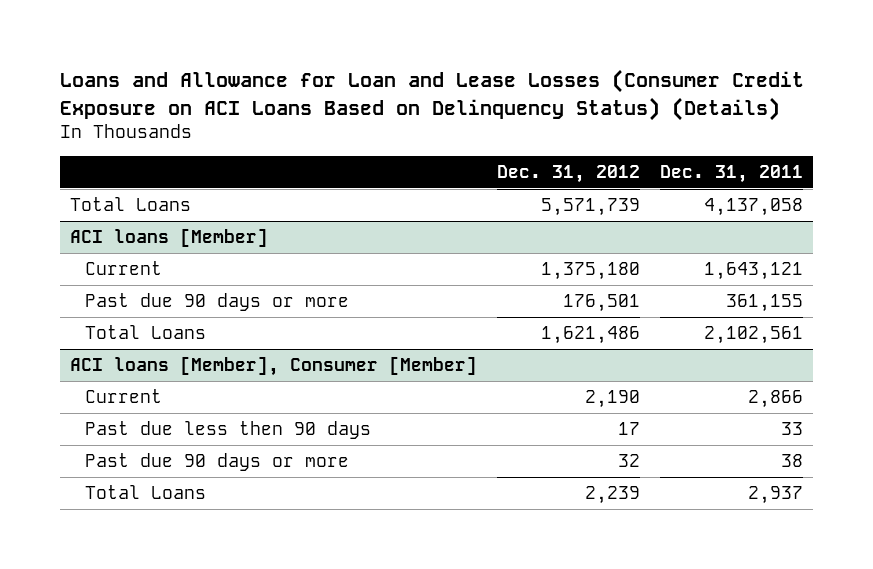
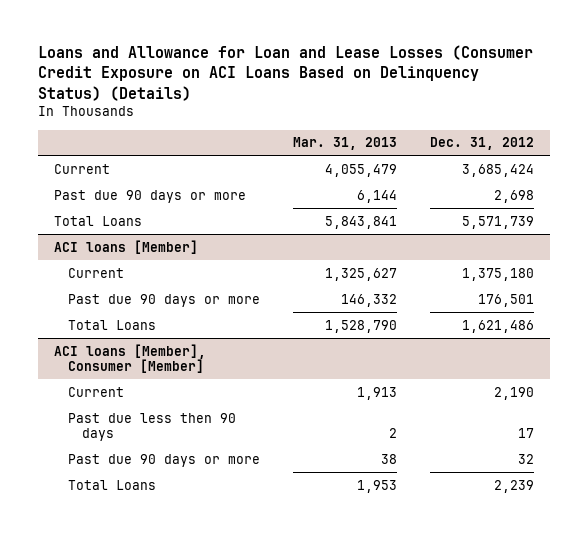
[660,164,804,183] Dec. 31, 2011 -> none
none -> [292,137,397,151] Mar. 31, 2013
none -> [54,163,111,174] Current
none -> [54,189,247,203] Past due 90 days or more

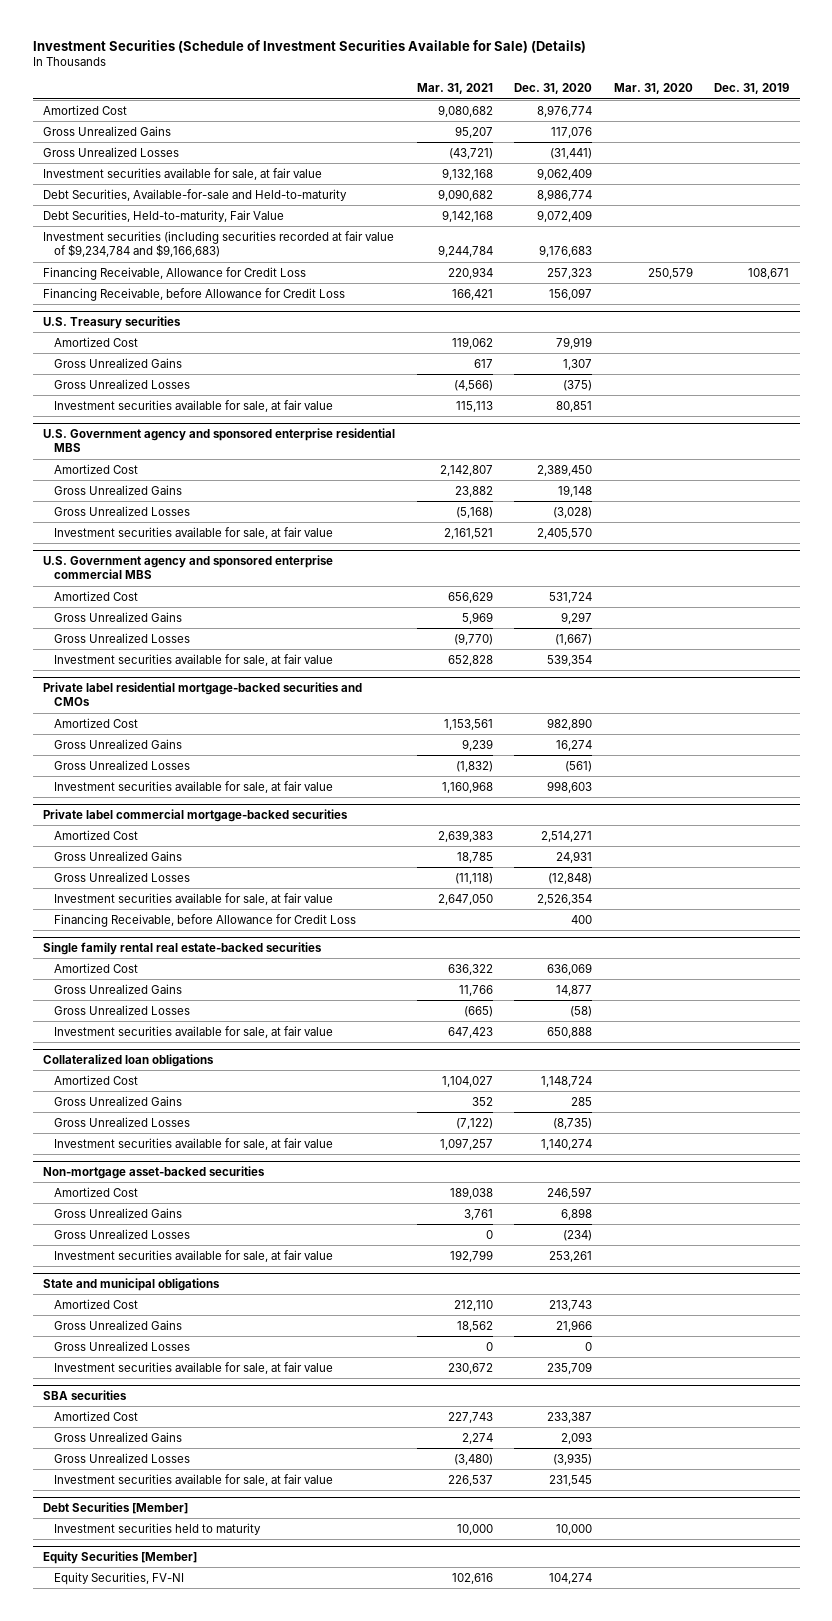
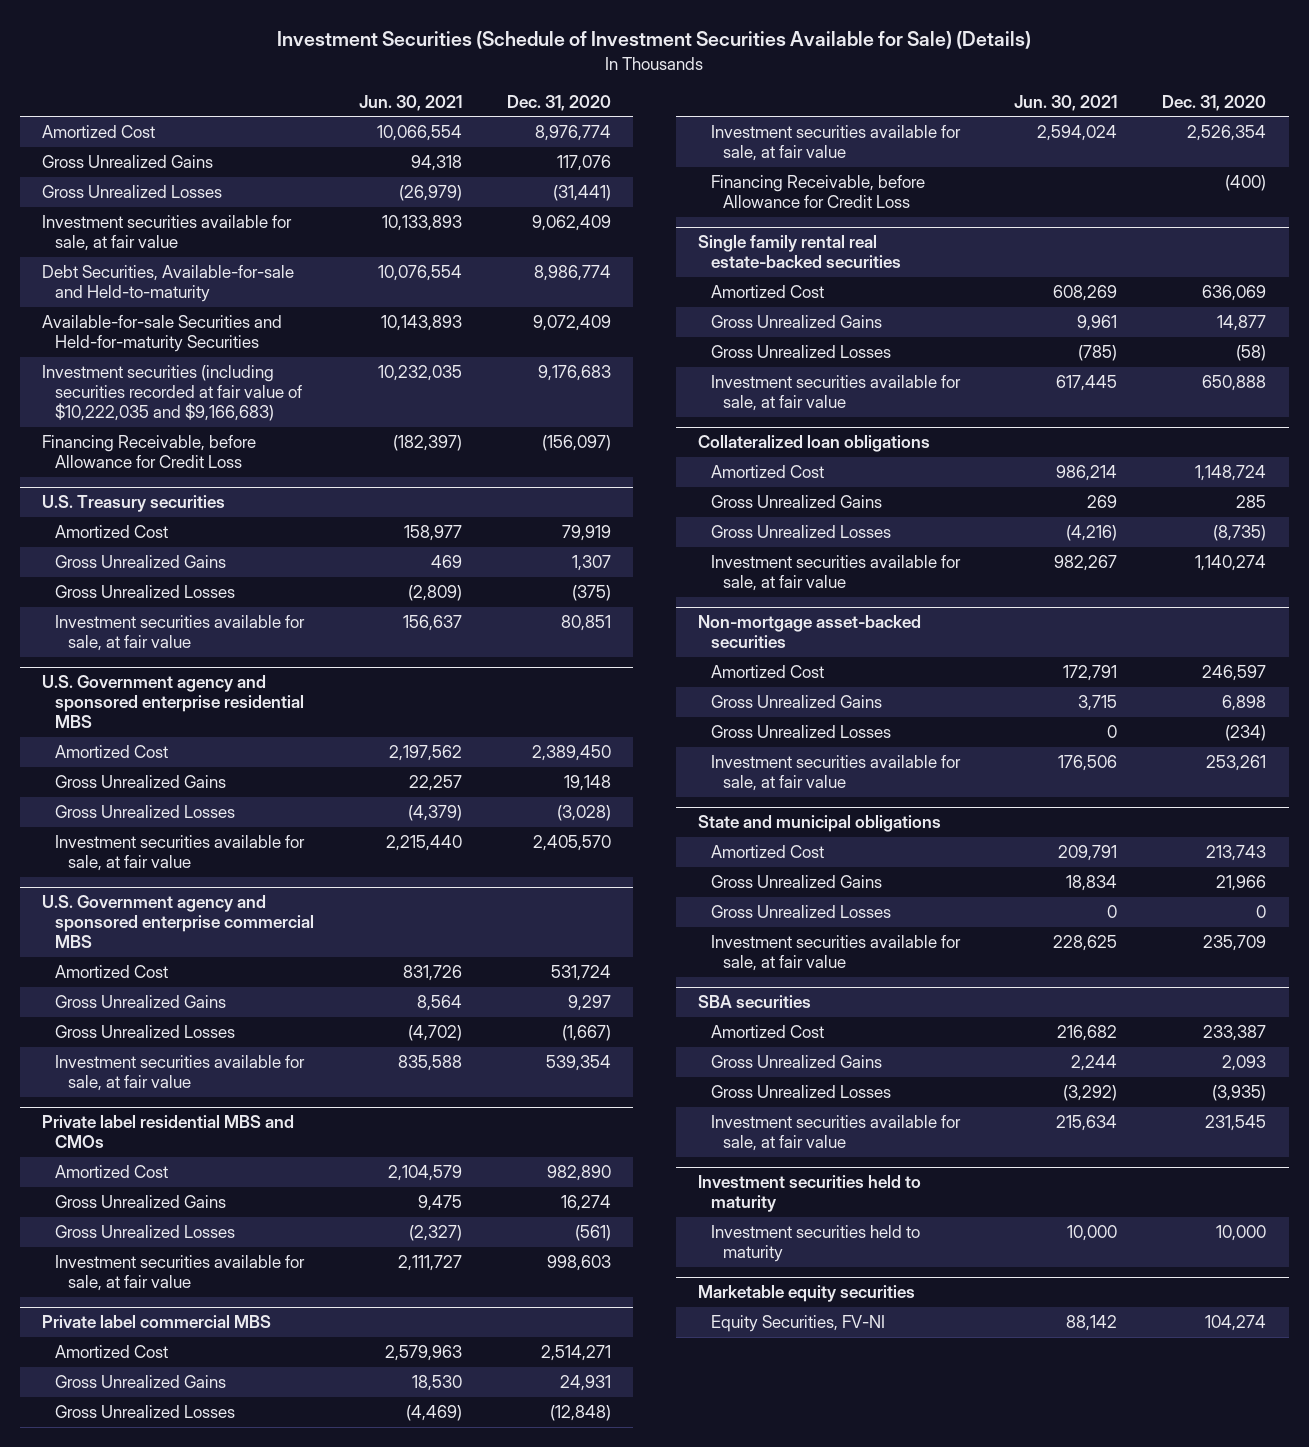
[416,83,493,95] Mar. 31, 2021 -> none
[613,83,693,95] Mar. 31, 2020 -> none
[713,83,789,95] Dec. 31, 2019 -> none
none -> [358,94,462,111] Jun. 30, 2021
[43,266,307,280] Financing Receivable, Allowance for Credit Loss -> none
[43,209,285,222] Debt Securities, Held-to-maturity, Fair Value -> [42,315,283,353] Available-for-sale Securities and Held-for-maturity Securities
[43,230,395,258] Investment securities (including securities recorded at fair value of $9,234,784 and $9,166,683) -> [42,365,303,422] Investment securities (including securities recorded at fair value of $10,222,035 and $9,166,683)
[549,287,593,300] 156,097 -> [541,435,611,452] (156,097)
[43,681,363,707] Private label residential mortgage-backed securities and CMOs -> [42,1115,295,1149] Private label residential MBS and CMOs
[43,808,349,822] Private label commercial mortgage-backed securities -> [42,1315,272,1329] Private label commercial MBS
[571,914,593,924] 400 -> [1225,175,1267,192] (400)
[43,1501,189,1514] Debt Securities [Member] -> [697,1175,921,1213] Investment securities held to maturity
[43,1550,198,1564] Equity Securities [Member] -> [697,1285,915,1303] Marketable equity securities

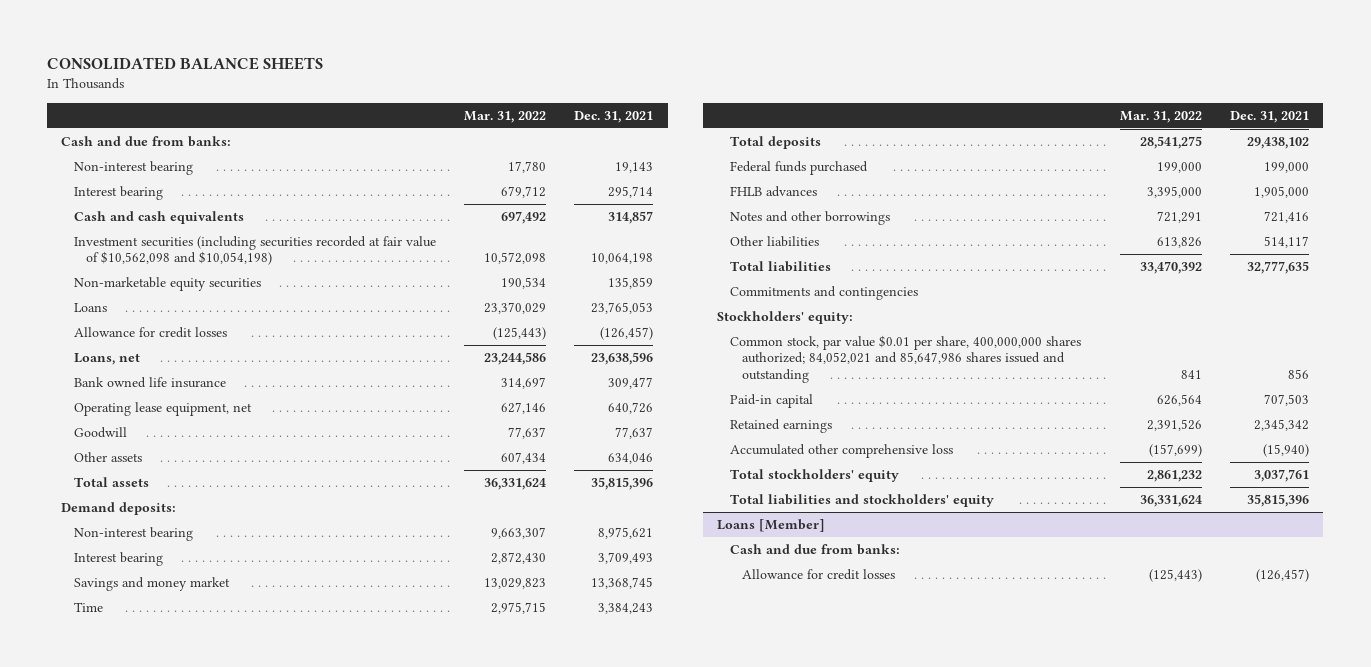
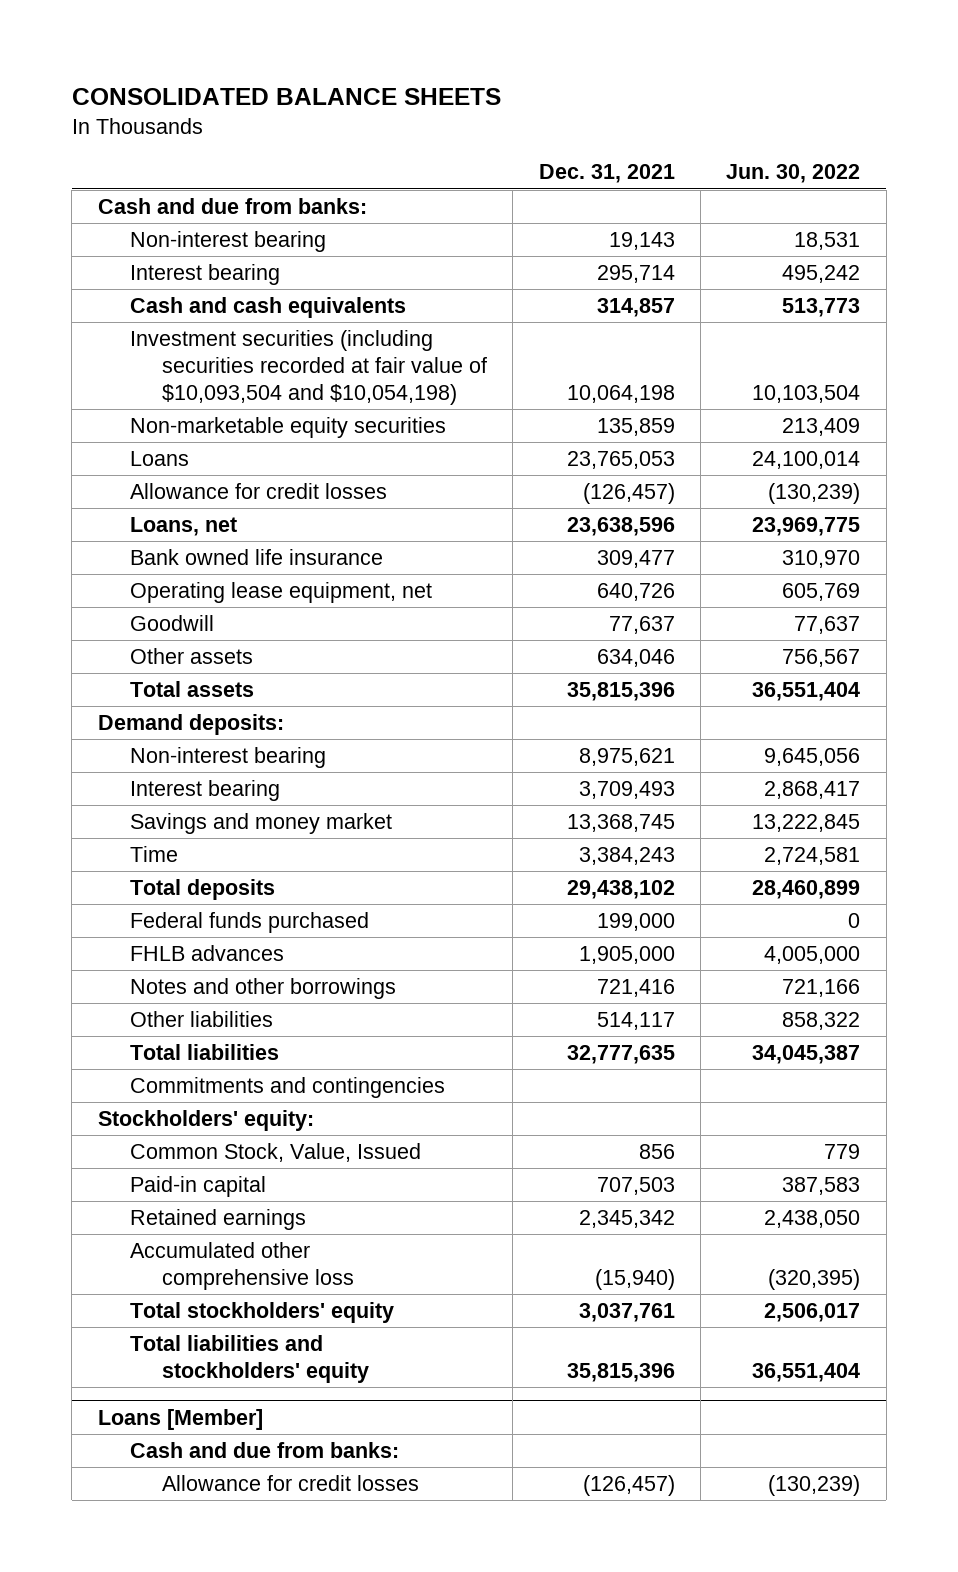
[464,110,547,123] Mar. 31, 2022 -> none
none -> [726,164,861,184] Jun. 30, 2022
[73,236,436,266] Investment securities (including securities recorded at fair value of $10,562,098 and $10,054,198) -> [129,330,487,405] Investment securities (including securities recorded at fair value of $10,093,504 and $10,054,198)
[729,335,1081,383] Common stock, par value $0.01 per share, 400,000,000 shares authorized; 84,052,021 and 85,647,986 shares issued and outstanding -> [129,1143,421,1163] Common Stock, Value, Issued

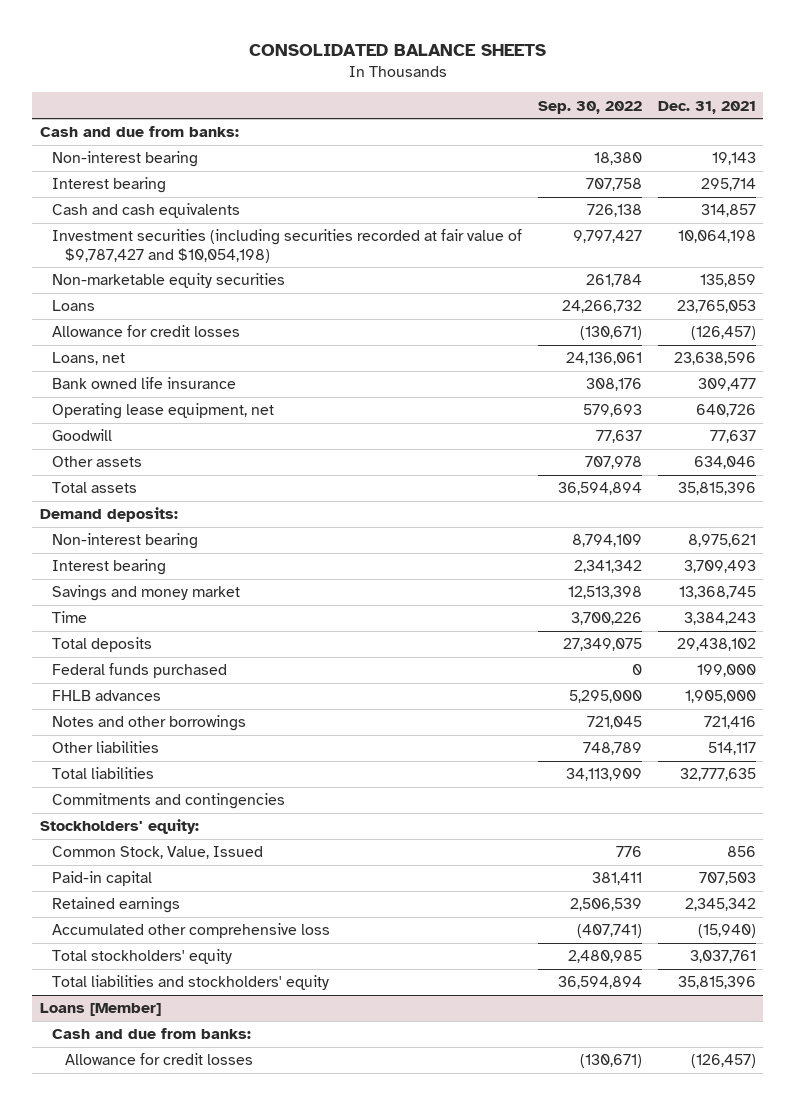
[726,164,861,184] Jun. 30, 2022 -> none
none -> [537,100,642,114] Sep. 30, 2022
[129,330,487,405] Investment securities (including securities recorded at fair value of $10,093,504 and $10,054,198) -> [52,229,523,263] Investment securities (including securities recorded at fair value of $9,787,427 and $10,054,198)

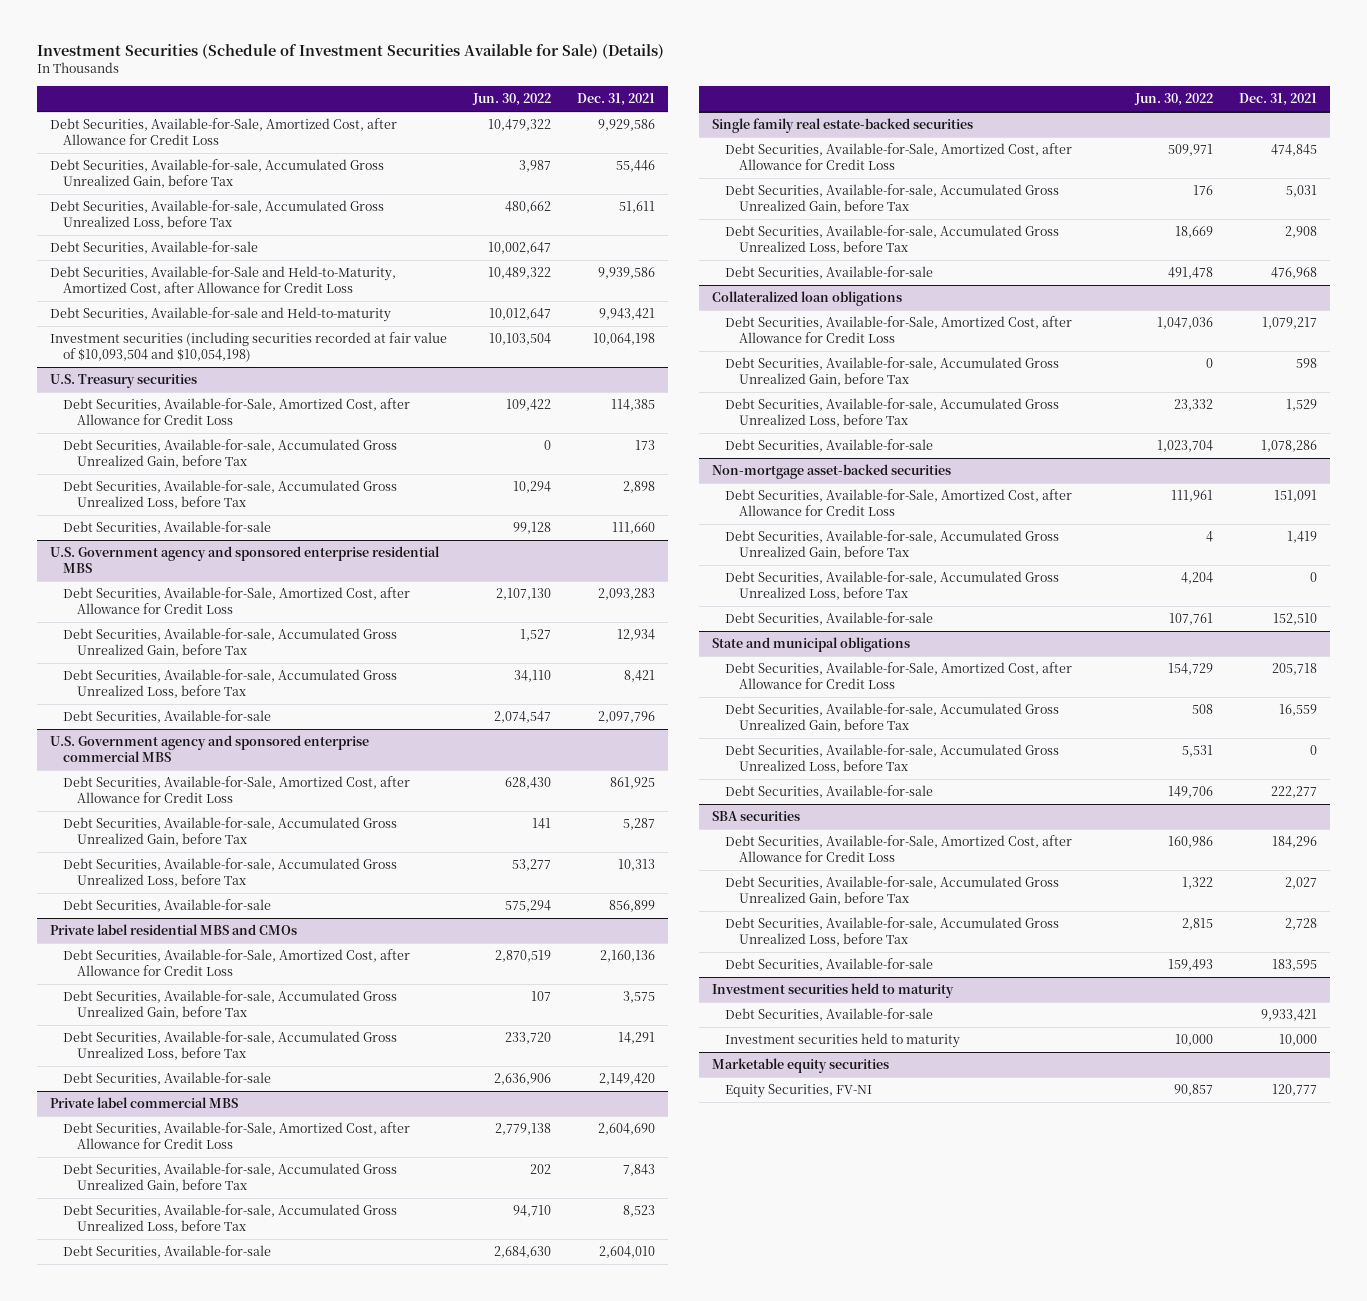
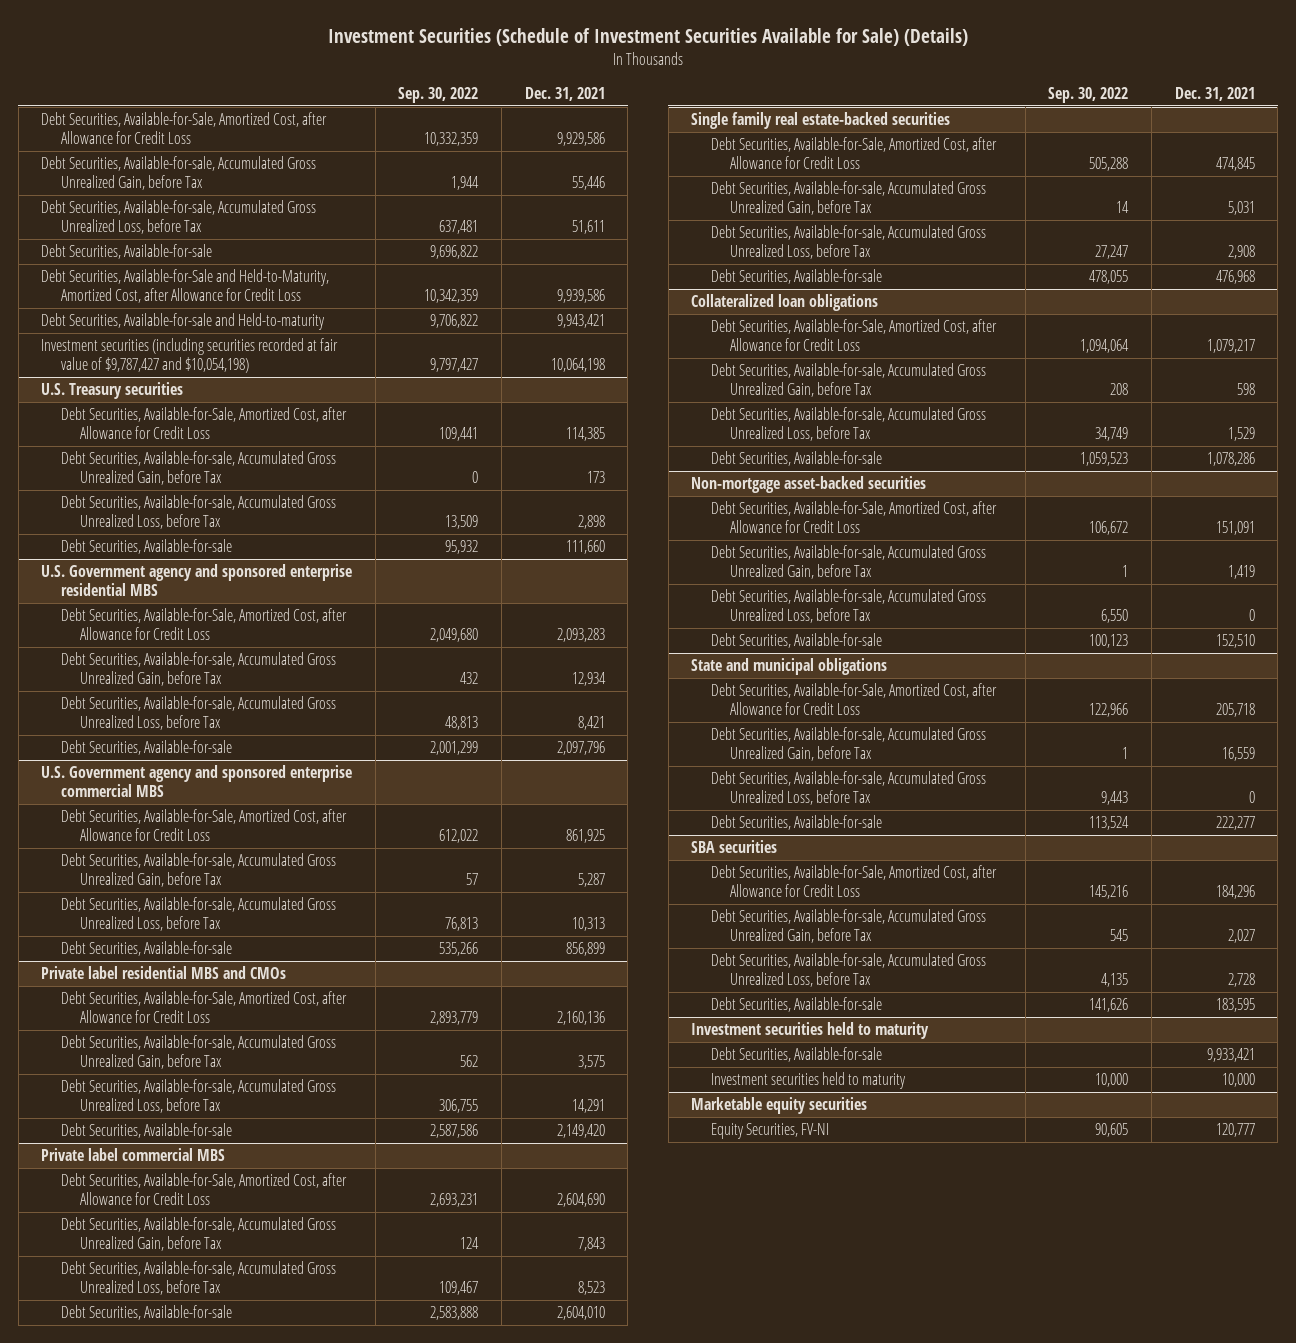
[471,93,551,107] Jun. 30, 2022 -> none
none -> [398,87,479,104] Sep. 30, 2022
[49,332,447,362] Investment securities (including securities recorded at fair value of $10,093,504 and $10,054,198) -> [41,338,339,374] Investment securities (including securities recorded at fair value of $9,787,427 and $10,054,198)

